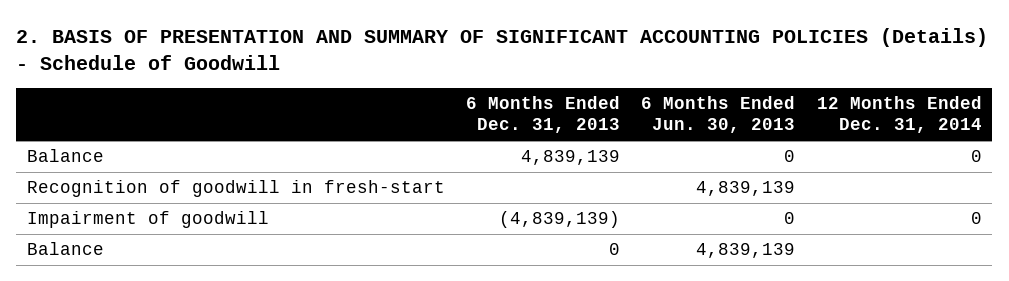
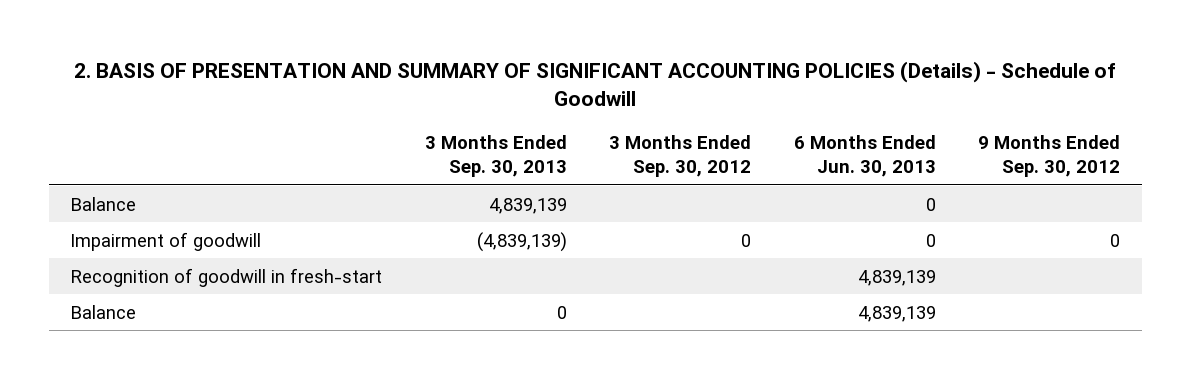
[466,95,621,134] 6 Months Ended Dec. 31, 2013 -> none
[816,95,982,134] 12 Months Ended Dec. 31, 2014 -> none
none -> [424,135,567,178] 3 Months Ended Sep. 30, 2013
none -> [609,135,752,178] 3 Months Ended Sep. 30, 2012
none -> [978,135,1121,178] 9 Months Ended Sep. 30, 2012
[26,180,445,198] Recognition of goodwill in fresh-start -> [70,267,383,287] Recognition of goodwill in fresh-start

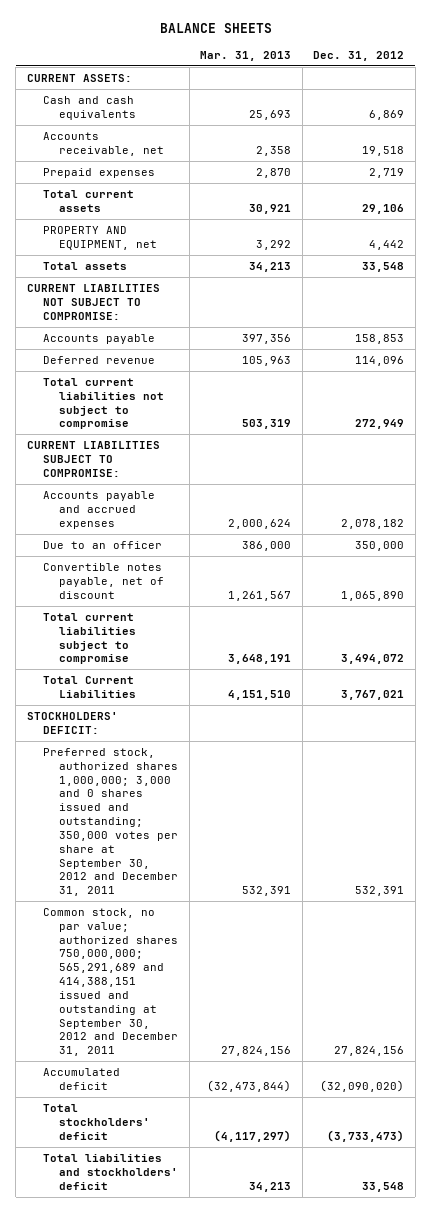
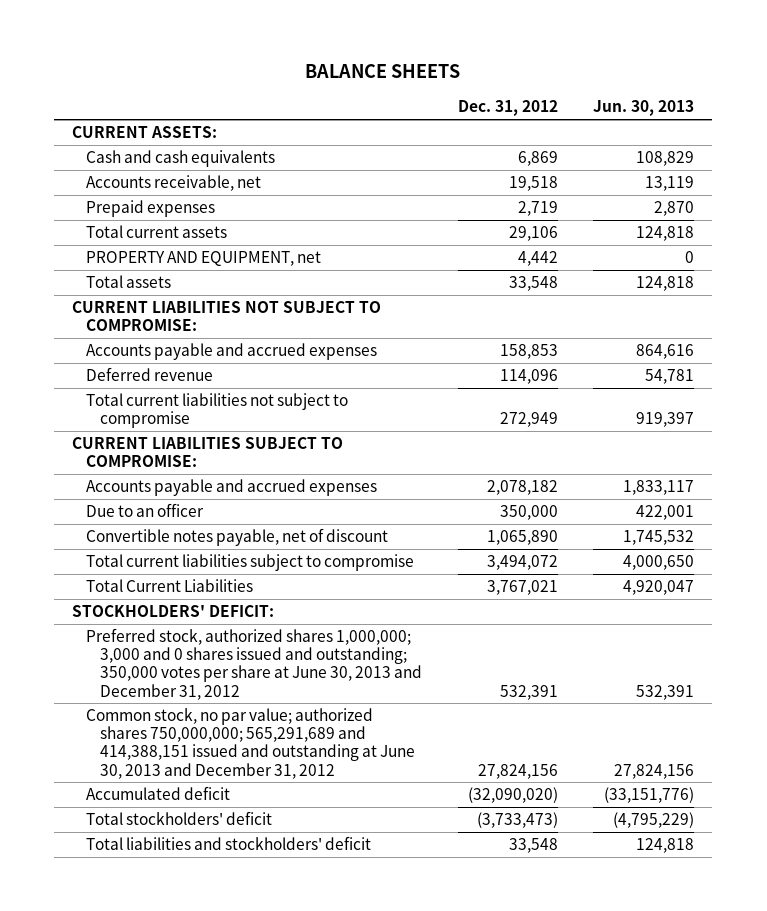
[200,50,292,61] Mar. 31, 2013 -> none
none -> [593,100,695,117] Jun. 30, 2013
[42,333,155,344] Accounts payable -> [86,343,378,361] Accounts payable and accrued expenses
[42,747,179,897] Preferred stock, authorized shares 1,000,000; 3,000 and 0 shares issued and outstanding; 350,000 votes per share at September 30, 2012 and December 31, 2011 -> [86,628,422,700] Preferred stock, authorized shares 1,000,000; 3,000 and 0 shares issued and outstanding; 350,000 votes per share at June 30, 2013 and December 31, 2012
[42,907,179,1057] Common stock, no par value; authorized shares 750,000,000; 565,291,689 and 414,388,151 issued and outstanding at September 30, 2012 and December 31, 2011 -> [86,708,415,779] Common stock, no par value; authorized shares 750,000,000; 565,291,689 and 414,388,151 issued and outstanding at June 30, 2013 and December 31, 2012

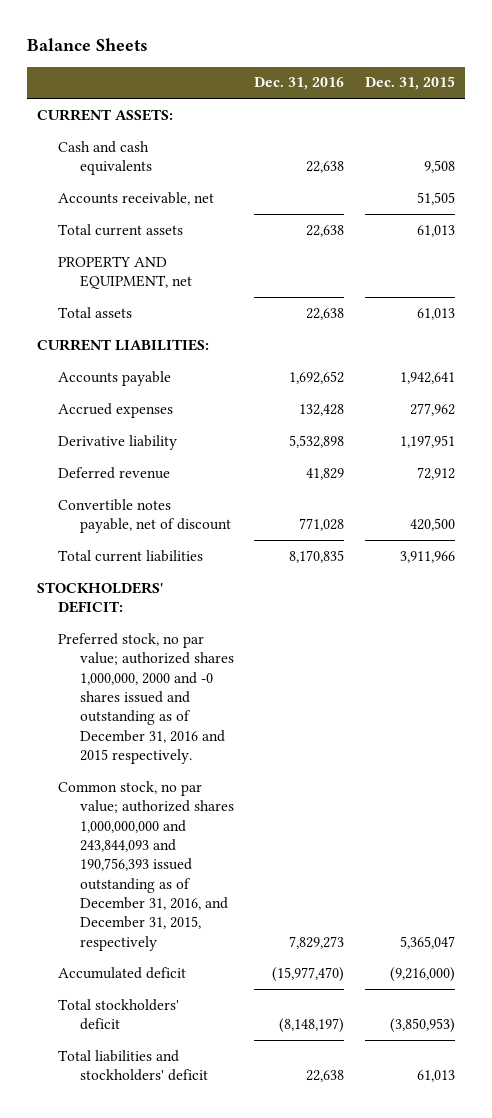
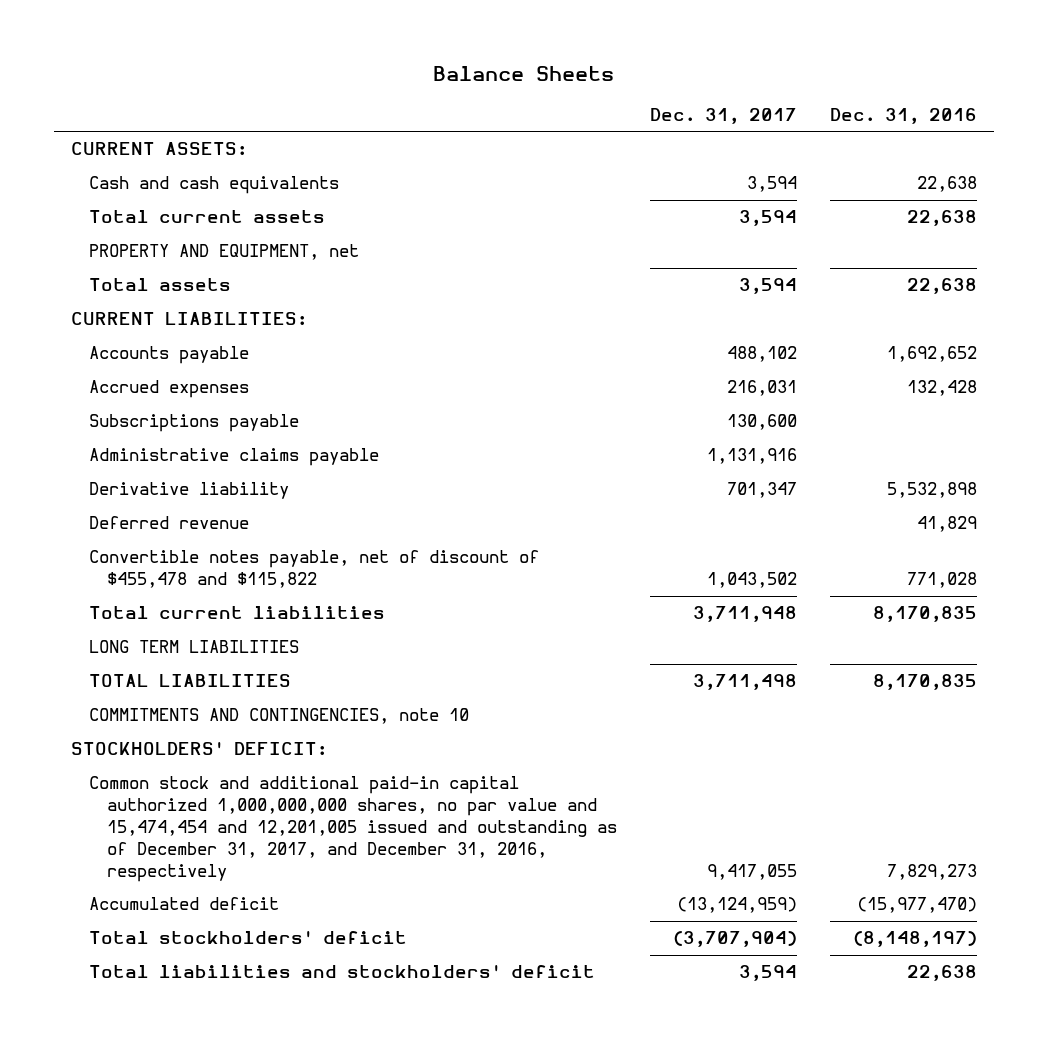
[365,76,456,91] Dec. 31, 2015 -> none
none -> [650,107,798,124] Dec. 31, 2017
[58,191,215,205] Accounts receivable, net -> none
none -> [88,414,299,433] Subscriptions payable
none -> [88,448,379,467] Administrative claims payable
[58,498,231,534] Convertible notes payable, net of discount -> [88,550,539,589] Convertible notes payable, net of discount of $455,478 and $115,822
none -> [88,640,299,654] LONG TERM LIABILITIES
none -> [88,674,291,688] TOTAL LIABILITIES
none -> [88,708,469,725] COMMITMENTS AND CONTINGENCIES, note 10
[58,632,234,764] Preferred stock, no par value; authorized shares 1,000,000, 2000 and -0 shares issued and outstanding as of December 31, 2016 and 2015 respectively. -> none
[58,780,234,951] Common stock, no par value; authorized shares 1,000,000,000 and 243,844,093 and 190,756,393 issued outstanding as of December 31, 2016, and December 31, 2015, respectively -> [88,776,617,882] Common stock and additional paid-in capital authorized 1,000,000,000 shares, no par value and 15,474,454 and 12,201,005 issued and outstanding as of December 31, 2017, and December 31, 2016, respectively

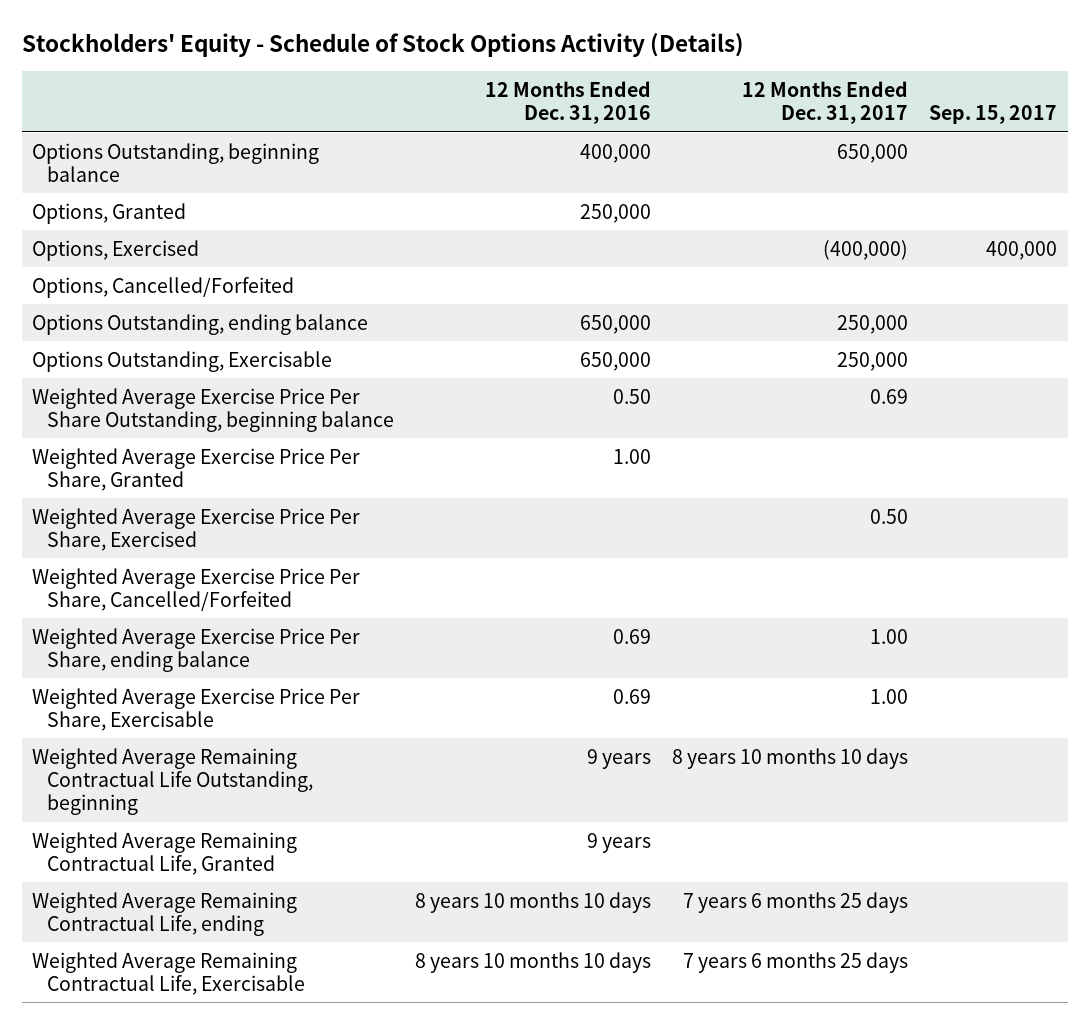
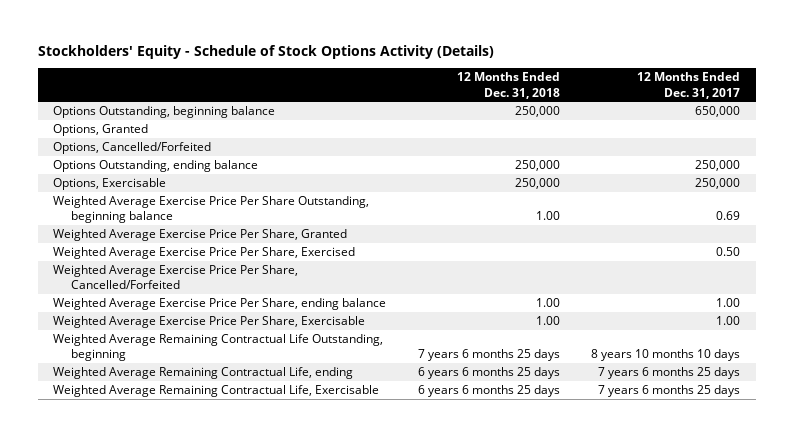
[484,80,651,125] 12 Months Ended Dec. 31, 2016 -> none
[929,105,1058,125] Sep. 15, 2017 -> none
none -> [456,72,560,99] 12 Months Ended Dec. 31, 2018
[32,239,200,261] Options, Exercised -> none
[32,350,333,372] Options Outstanding, Exercisable -> [53,178,167,191] Options, Exercisable
[32,831,298,875] Weighted Average Remaining Contractual Life, Granted -> none

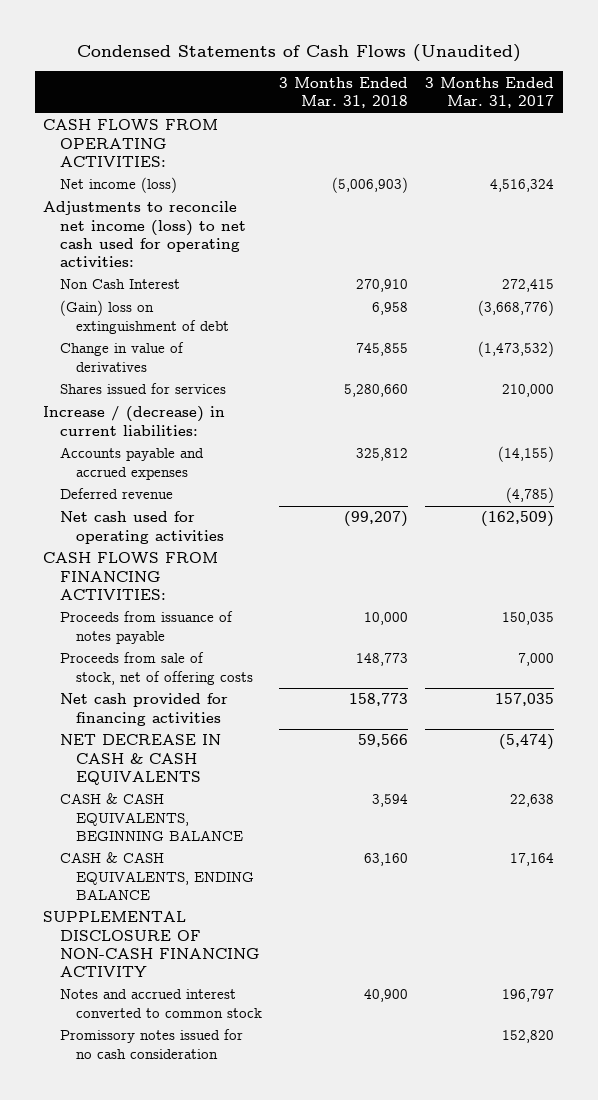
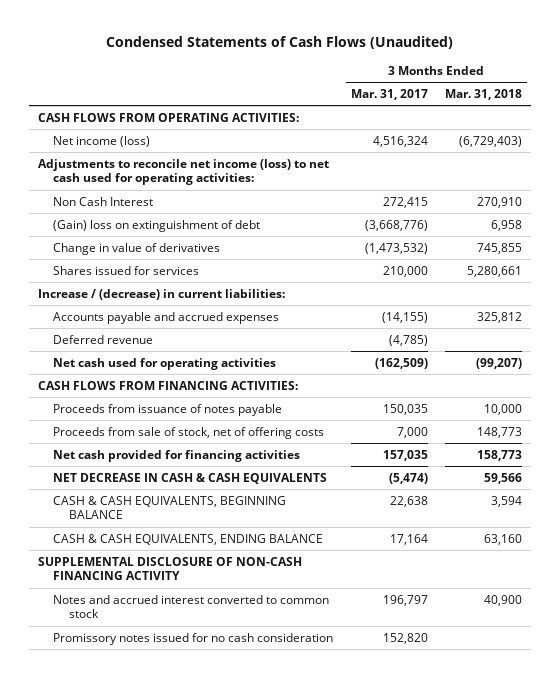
[332,177,409,194] (5,006,903) -> [459,135,523,147] (6,729,403)
[344,384,409,398] 5,280,660 -> [467,265,523,277] 5,280,661

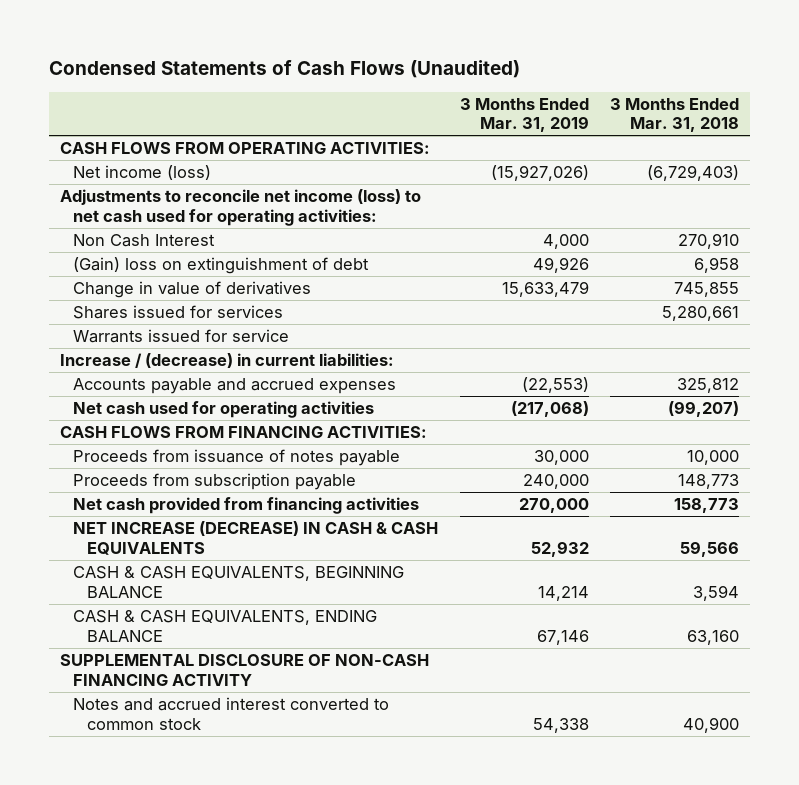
[350,88,428,100] Mar. 31, 2017 -> none
none -> [459,97,589,133] 3 Months Ended Mar. 31, 2019
none -> [73,329,290,344] Warrants issued for service
[53,334,154,344] Deferred revenue -> none
[53,426,325,439] Proceeds from sale of stock, net of offering costs -> [73,473,357,491] Proceeds from subscription payable
[53,449,301,462] Net cash provided for financing activities -> [73,497,420,515] Net cash provided from financing activities
[53,472,328,484] NET DECREASE IN CASH & CASH EQUIVALENTS -> [73,521,439,555] NET INCREASE (DECREASE) IN CASH & CASH EQUIVALENTS
[53,632,334,645] Promissory notes issued for no cash consideration -> none

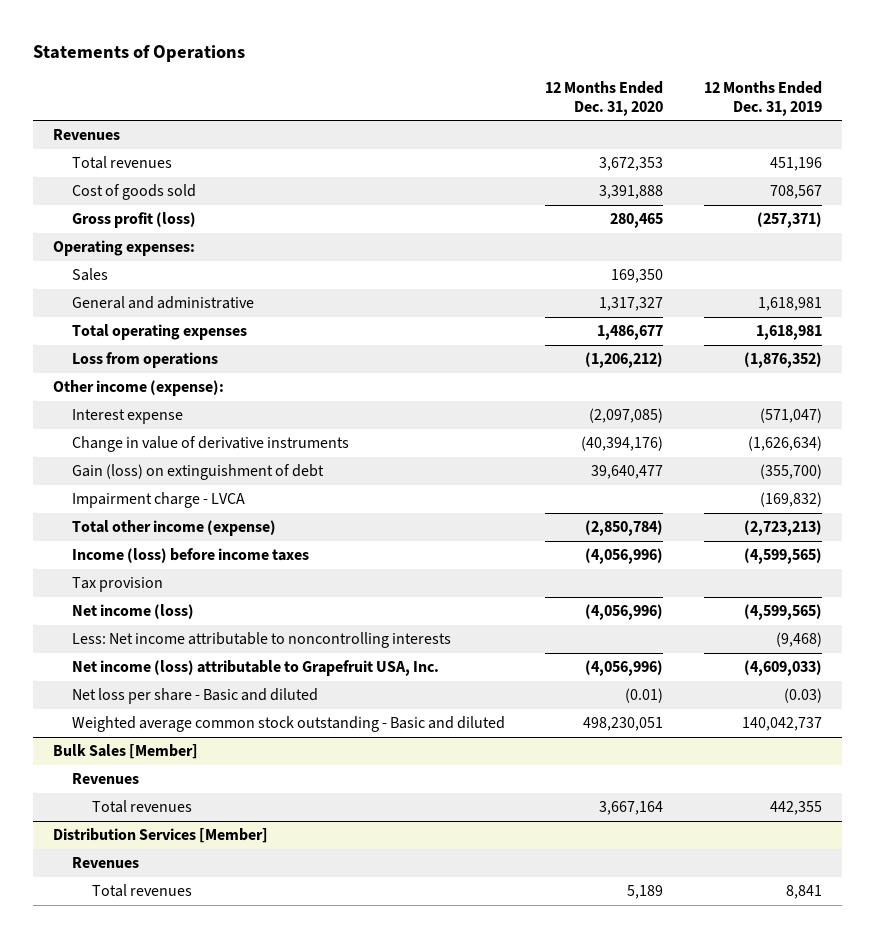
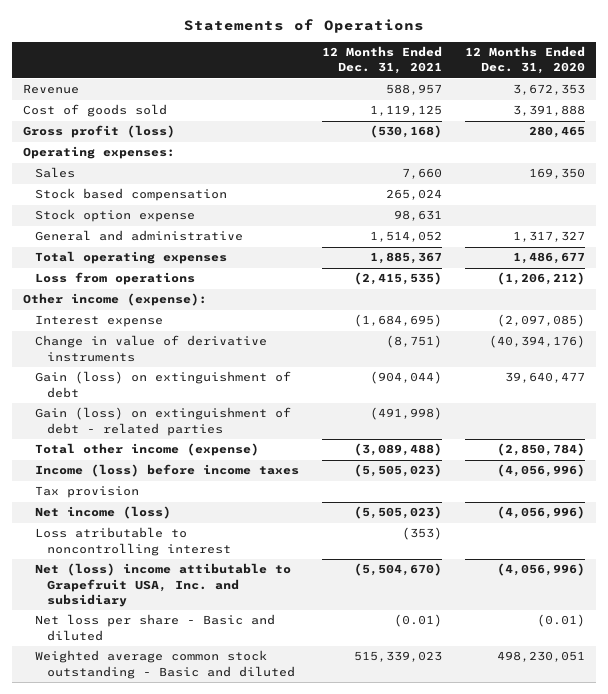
[703,81,822,116] 12 Months Ended Dec. 31, 2019 -> none
none -> [321,46,442,75] 12 Months Ended Dec. 31, 2021
[53,129,121,141] Revenues -> none
[72,156,173,170] Total revenues -> [23,84,80,95] Revenue
none -> [34,188,227,202] Stock based compensation
none -> [34,209,195,223] Stock option expense
[72,492,246,509] Impairment charge - LVCA -> none
none -> [34,407,291,436] Gain (loss) on extinguishment of debt - related parties
[72,632,452,649] Less: Net income attributable to noncontrolling interests -> [34,527,231,556] Loss atributable to noncontrolling interest
[72,660,440,677] Net income (loss) attributable to Grapefruit USA, Inc. -> [34,563,291,607] Net (loss) income attibutable to Grapefruit USA, Inc. and subsidiary
[53,744,199,760] Bulk Sales [Member] -> none
[72,773,140,785] Revenues -> none
[91,800,192,814] Total revenues -> none
[53,828,269,844] Distribution Services [Member] -> none
[72,857,140,869] Revenues -> none
[91,884,192,898] Total revenues -> none

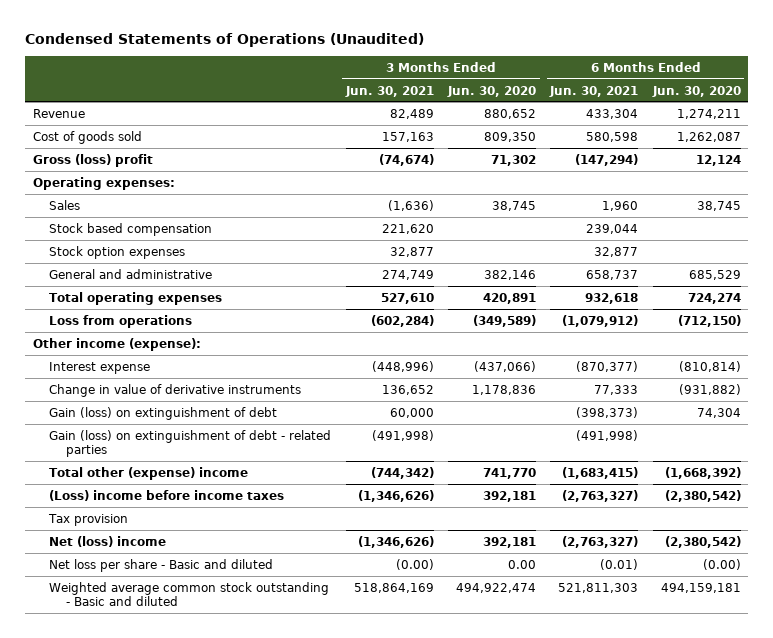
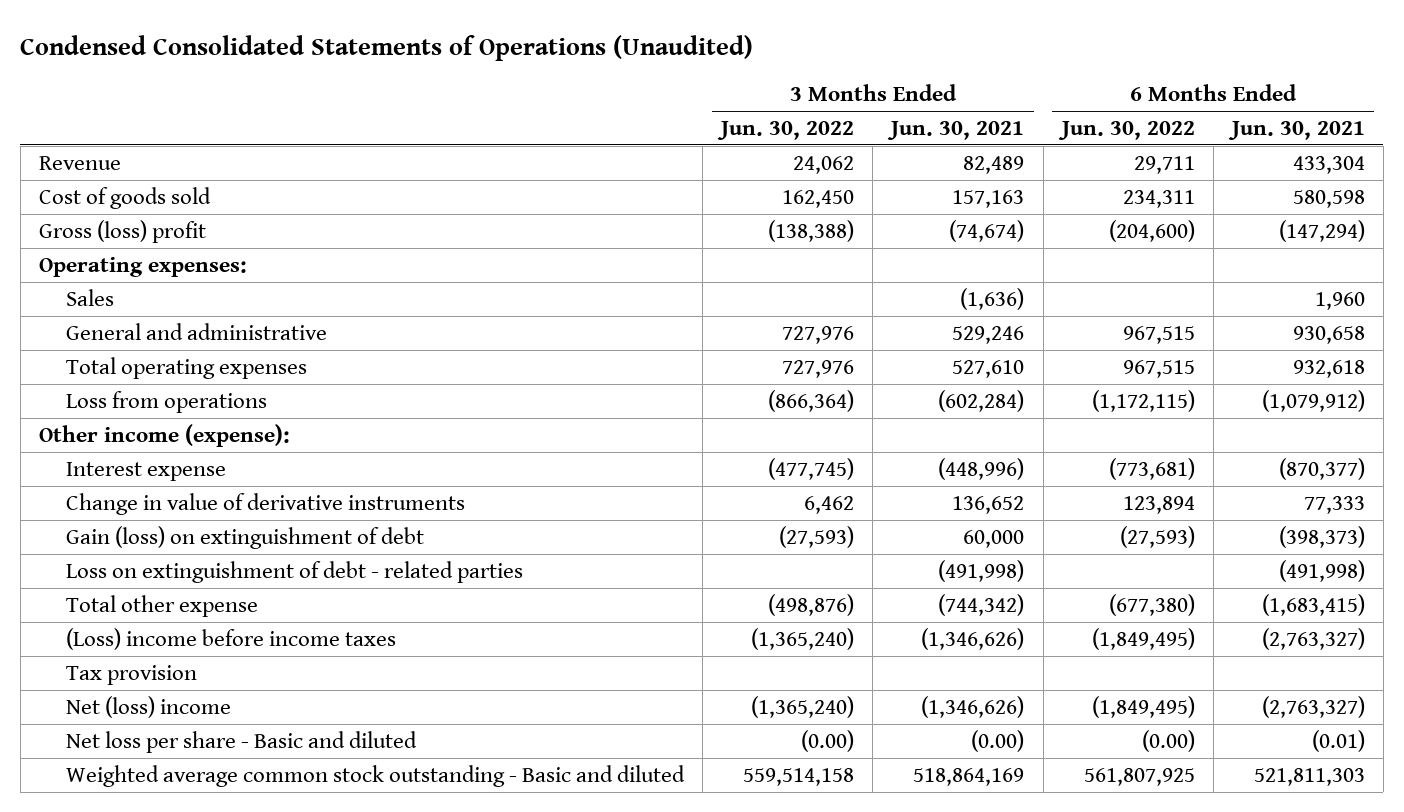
[25,33,425,48] Condensed Statements of Operations (Unaudited) -> [20,35,754,62] Condensed Consolidated Statements of Operations (Unaudited)
[446,85,536,97] Jun. 30, 2020 -> none
[651,85,741,97] Jun. 30, 2020 -> none
none -> [717,120,855,140] Jun. 30, 2022
none -> [1057,120,1195,140] Jun. 30, 2022
[49,222,213,236] Stock based compensation -> none
[49,245,186,259] Stock option expenses -> none
[381,269,434,280] 274,749 -> [952,325,1025,344] 529,246
[586,269,639,280] 658,737 -> [1292,325,1365,344] 930,658
[49,429,332,457] Gain (loss) on extinguishment of debt - related parties -> [66,560,524,583] Loss on extinguishment of debt - related parties
[49,466,249,480] Total other (expense) income -> [66,594,259,617] Total other expense

